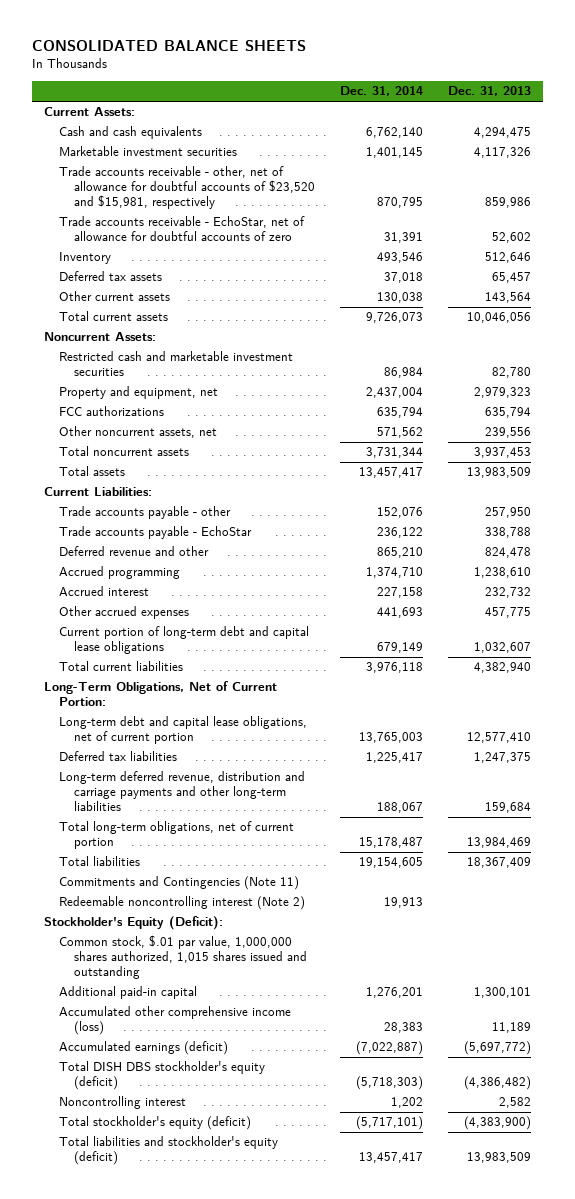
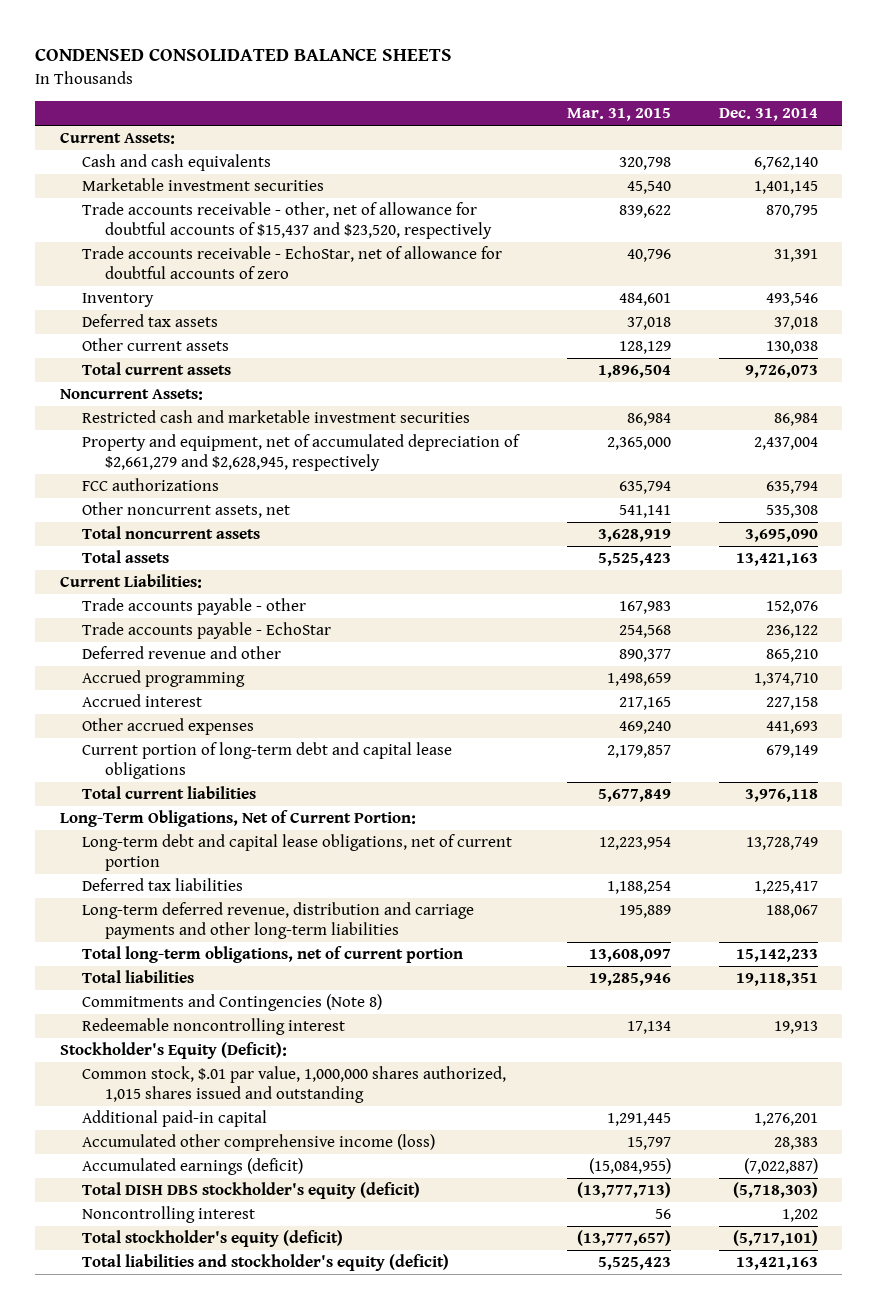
[31,40,306,52] CONSOLIDATED BALANCE SHEETS -> [35,48,453,62] CONDENSED CONSOLIDATED BALANCE SHEETS
[447,86,531,97] Dec. 31, 2013 -> none
none -> [566,108,671,122] Mar. 31, 2015
[58,166,315,210] Trade accounts receivable - other, net of allowance for doubtful accounts of $23,520 and $15,981, respectively -> [82,202,492,240] Trade accounts receivable - other, net of allowance for doubtful accounts of $15,437 and $23,520, respectively
[58,386,218,400] Property and equipment, net -> [82,434,521,472] Property and equipment, net of accumulated depreciation of $2,661,279 and $2,628,945, respectively
[376,427,423,439] 571,562 -> [765,505,818,519] 535,308
[365,447,423,459] 3,731,344 -> [744,529,818,543] 3,695,090
[358,467,423,479] 13,457,417 -> [735,553,818,567] 13,421,163
[358,732,423,744] 13,765,003 -> [745,837,818,851] 13,728,749
[358,837,423,849] 15,178,487 -> [735,949,818,963] 15,142,233
[358,857,423,869] 19,154,605 -> [735,973,818,987] 19,118,351
[58,876,299,891] Commitments and Contingencies (Note 11) -> [82,994,383,1012] Commitments and Contingencies (Note 8)
[58,896,305,911] Redeemable noncontrolling interest (Note 2) -> [82,1018,346,1036] Redeemable noncontrolling interest
[358,1152,423,1164] 13,457,417 -> [735,1257,818,1271] 13,421,163

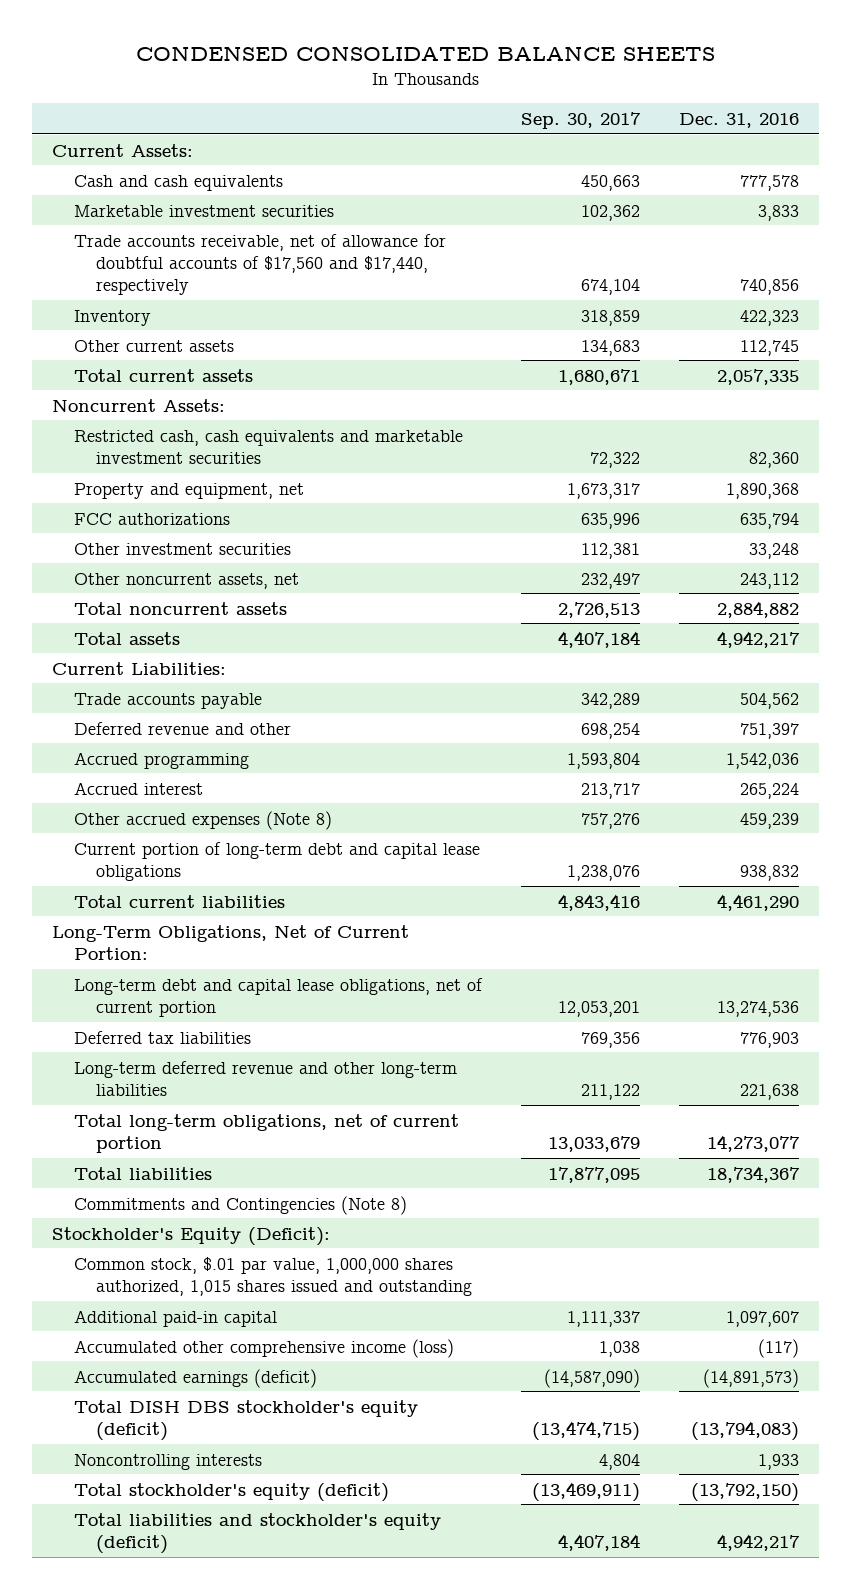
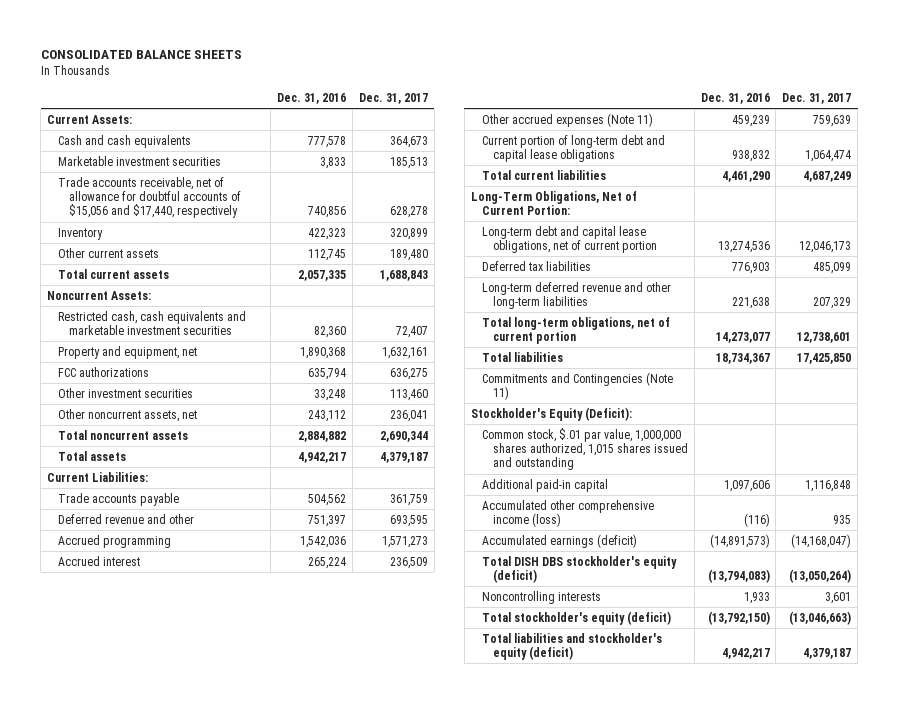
[135,45,715,61] CONDENSED CONSOLIDATED BALANCE SHEETS -> [40,50,242,60] CONSOLIDATED BALANCE SHEETS
[520,111,641,129] Sep. 30, 2017 -> none
none -> [358,92,428,104] Dec. 31, 2017
[73,233,446,296] Trade accounts receivable, net of allowance for doubtful accounts of $17,560 and $17,440, respectively -> [58,176,242,219] Trade accounts receivable, net of allowance for doubtful accounts of $15,056 and $17,440, respectively
[73,810,332,830] Other accrued expenses (Note 8) -> [481,112,653,127] Other accrued expenses (Note 11)
[73,1195,407,1215] Commitments and Contingencies (Note 8) -> [481,371,673,401] Commitments and Contingencies (Note 11)
[726,1310,800,1327] 1,097,607 -> [723,479,770,492] 1,097,606
[758,1338,800,1358] (117) -> [743,513,770,528] (116)

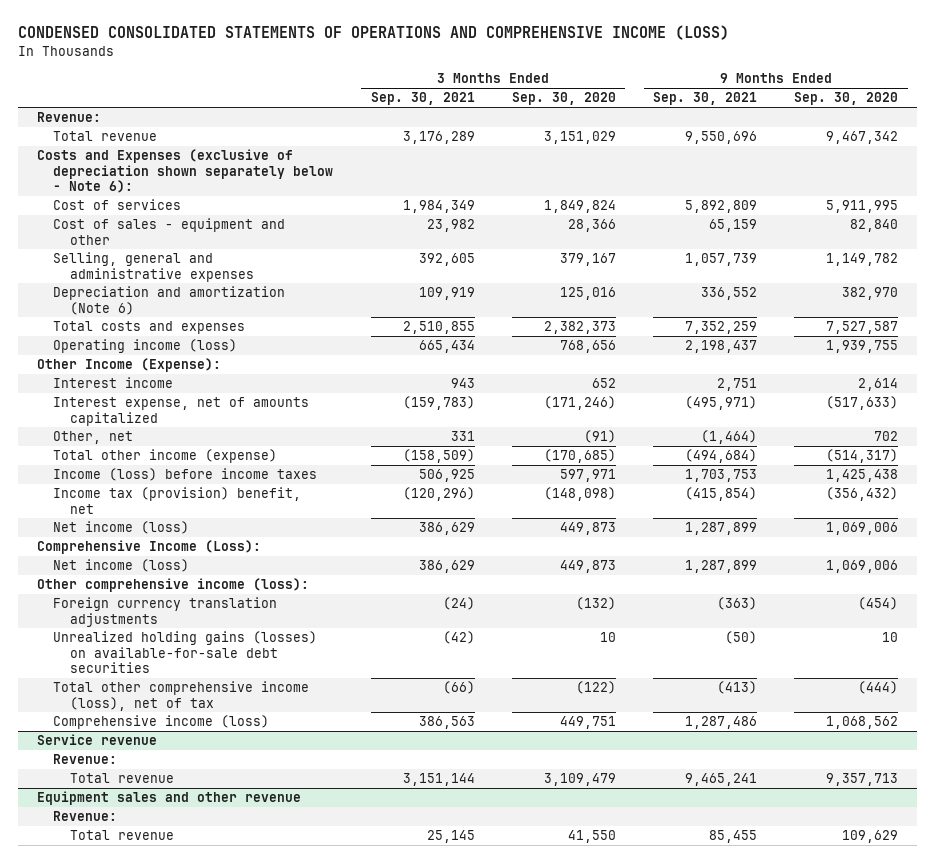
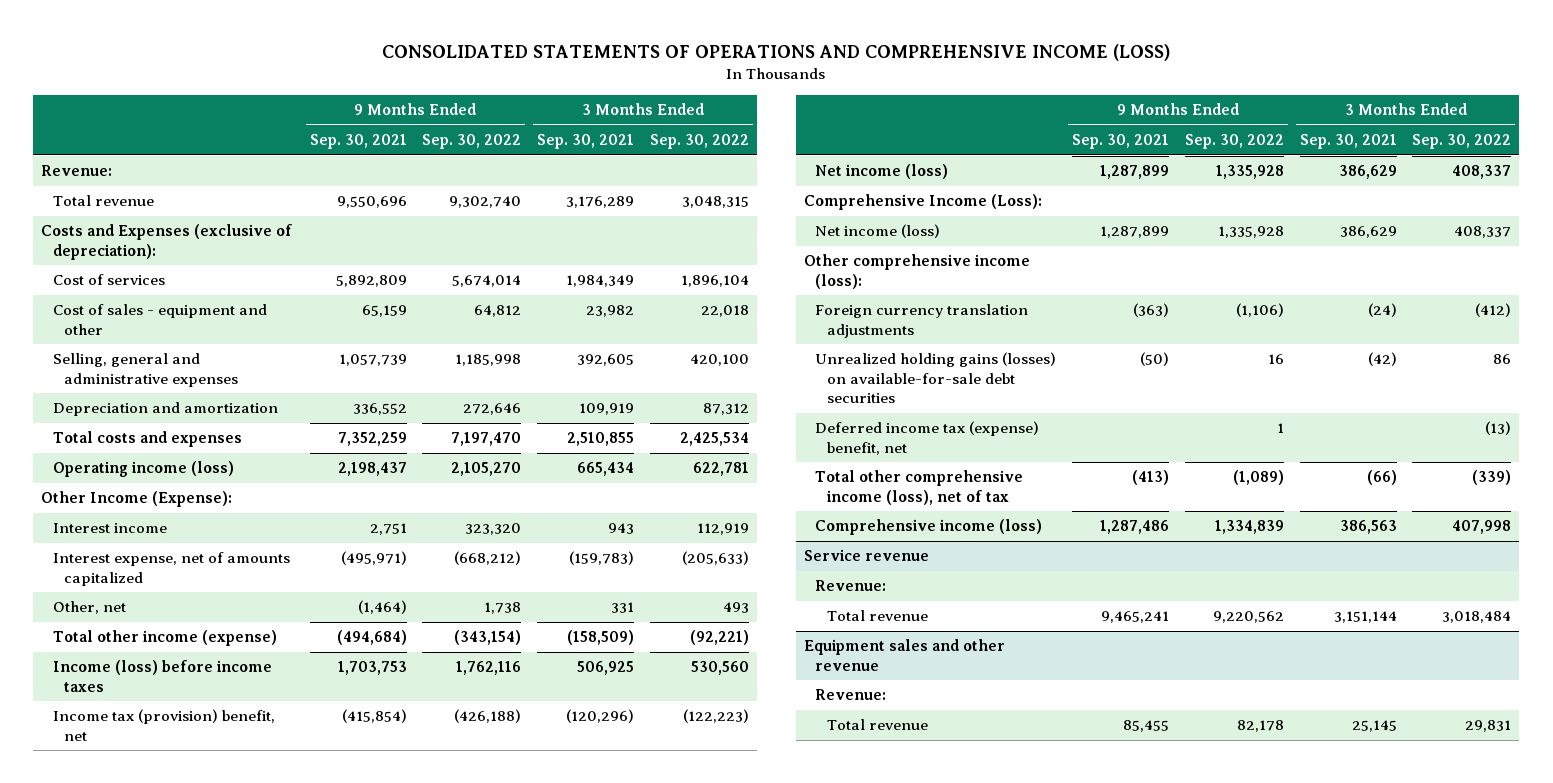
[17,25,729,41] CONDENSED CONSOLIDATED STATEMENTS OF OPERATIONS AND COMPREHENSIVE INCOME (LOSS) -> [382,43,1171,61] CONSOLIDATED STATEMENTS OF OPERATIONS AND COMPREHENSIVE INCOME (LOSS)
[511,92,616,106] Sep. 30, 2020 -> none
[794,92,899,106] Sep. 30, 2020 -> none
none -> [422,134,522,150] Sep. 30, 2022
none -> [649,134,749,150] Sep. 30, 2022
[36,149,334,193] Costs and Expenses (exclusive of depreciation shown separately below - Note 6): -> [41,224,293,260] Costs and Expenses (exclusive of depreciation):
[53,286,286,315] Depreciation and amortization (Note 6) -> [52,402,278,417] Depreciation and amortization
none -> [815,421,1040,455] Deferred income tax (expense) benefit, net

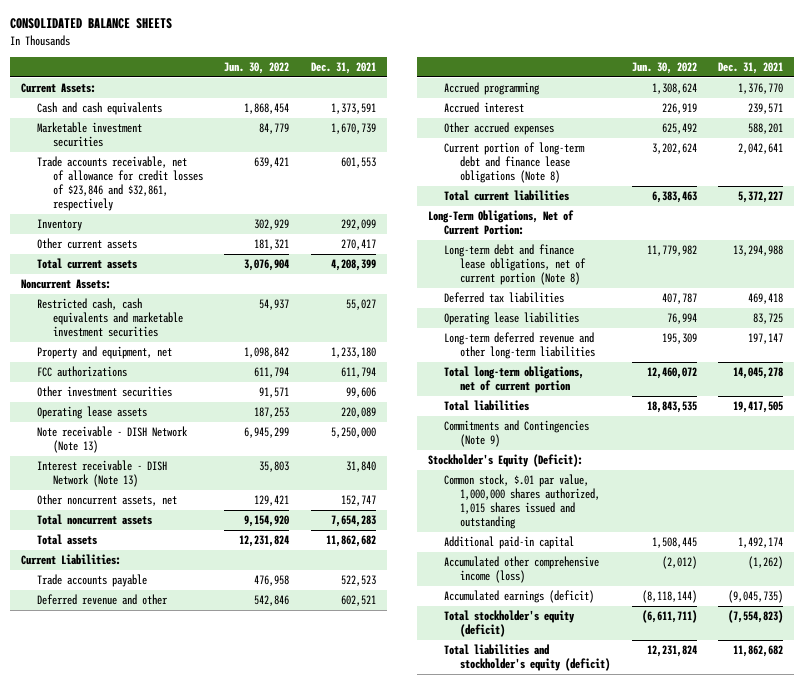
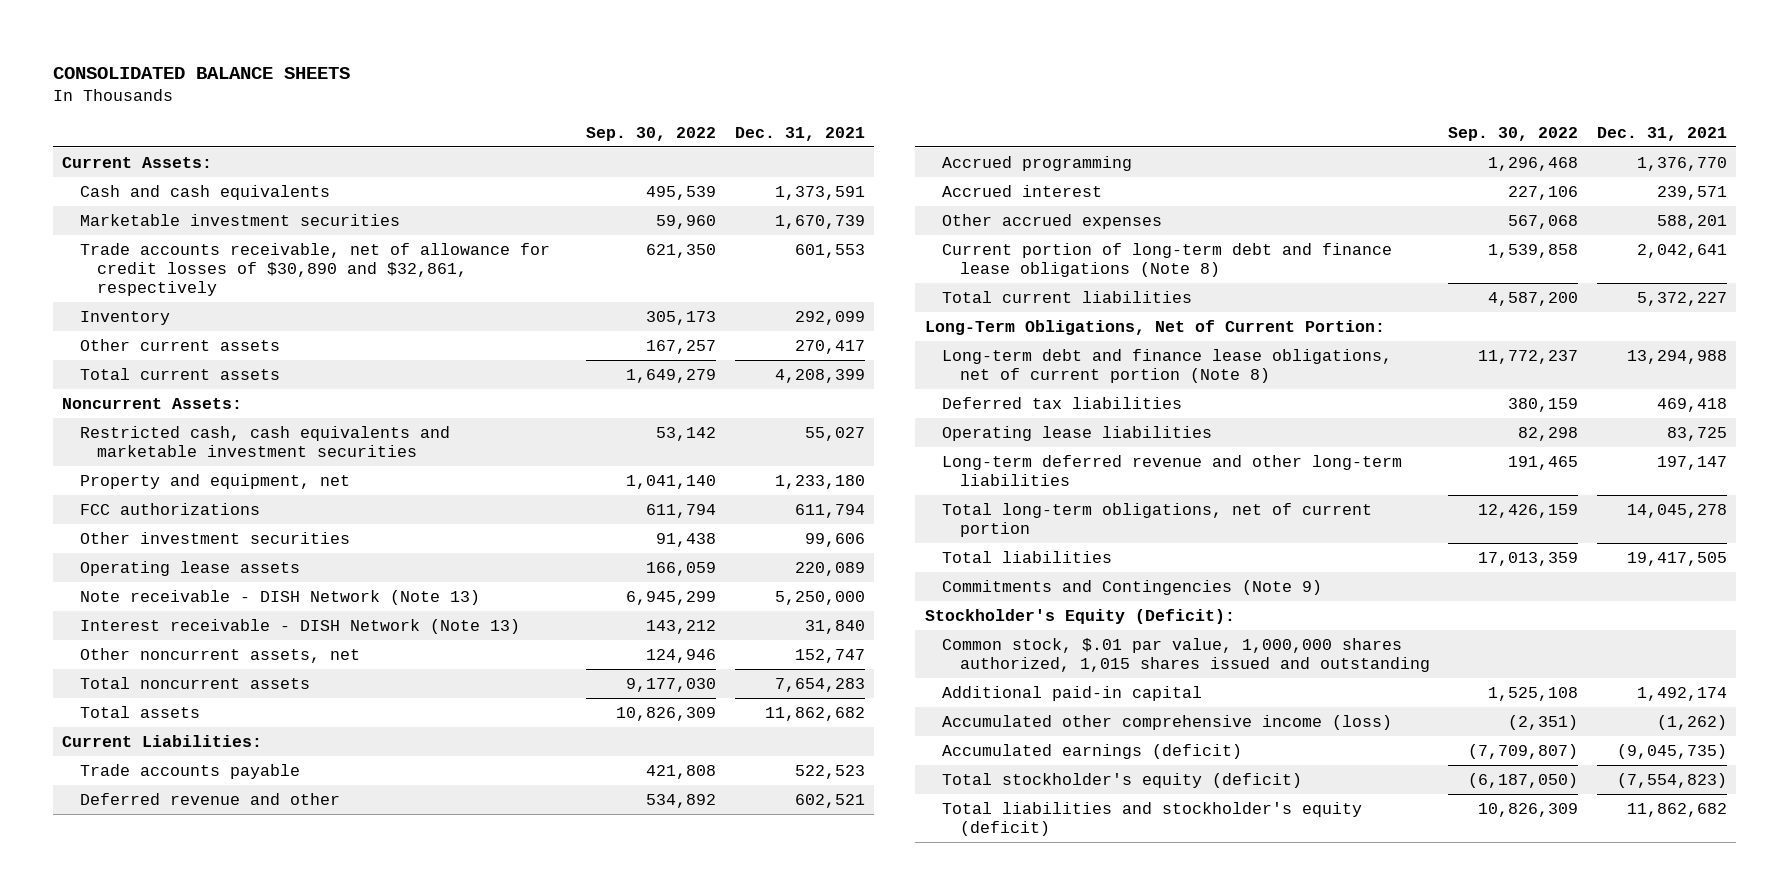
[224,62,290,75] Jun. 30, 2022 -> none
none -> [585,126,716,141] Sep. 30, 2022
[36,156,203,211] Trade accounts receivable, net of allowance for credit losses of $23,846 and $32,861, respectively -> [79,242,550,297] Trade accounts receivable, net of allowance for credit losses of $30,890 and $32,861, respectively

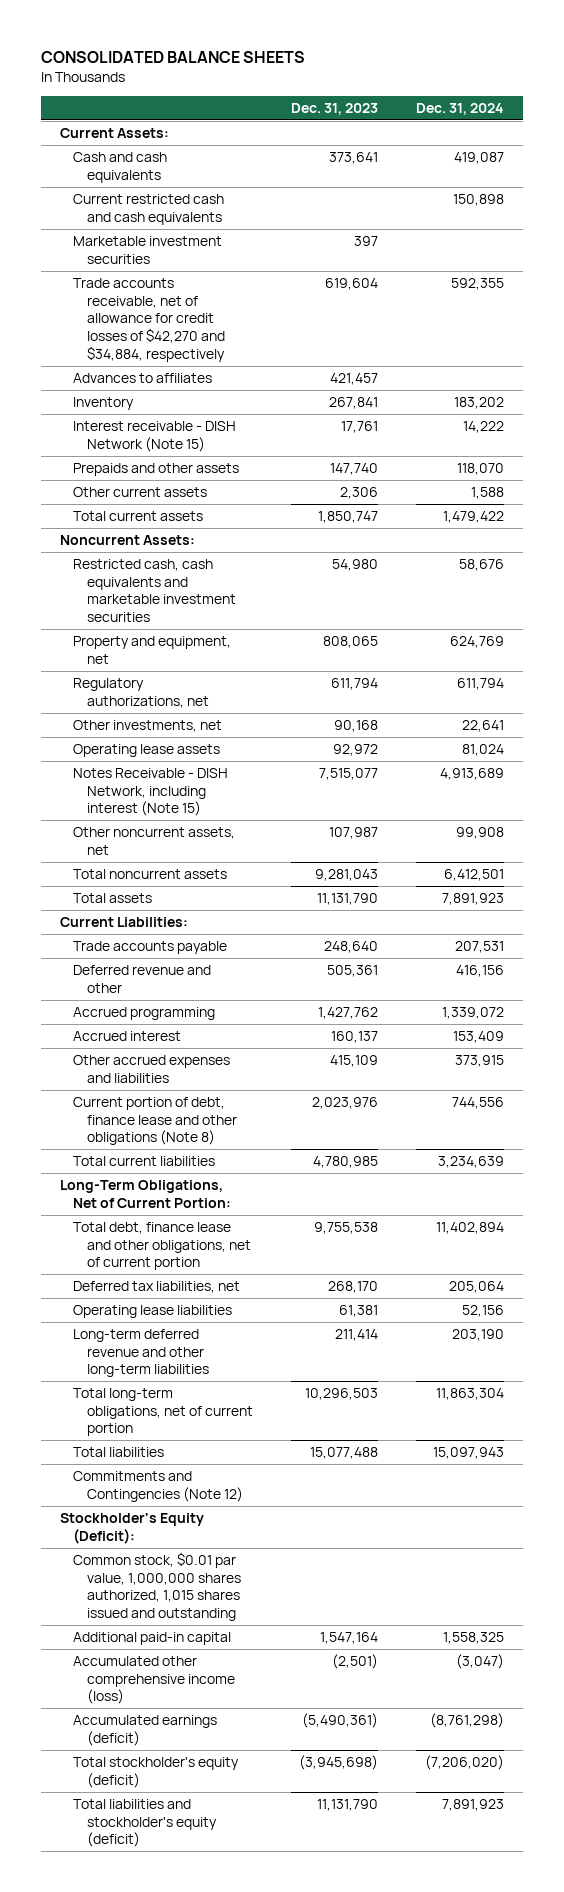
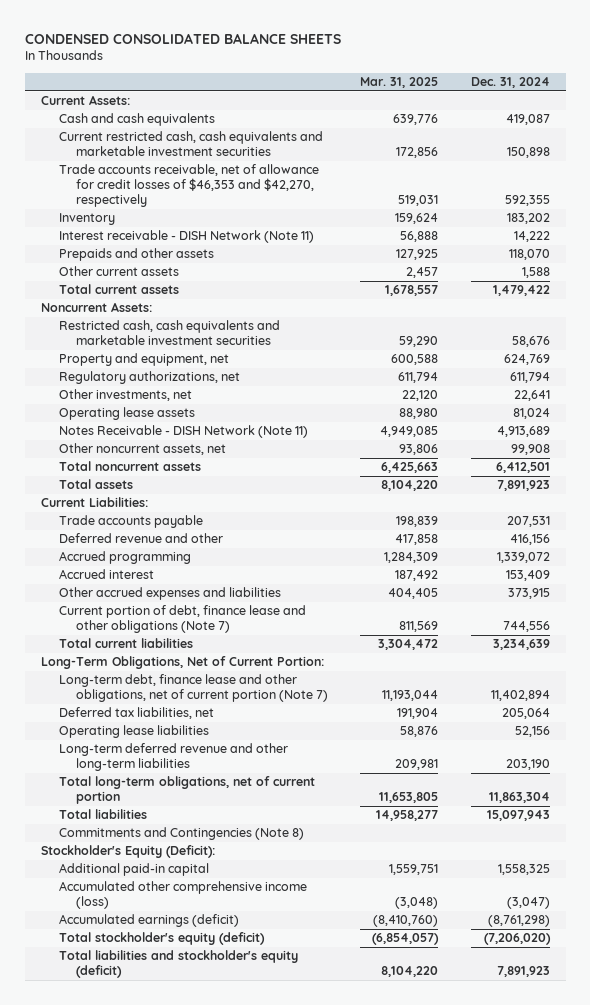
[41,50,306,63] CONSOLIDATED BALANCE SHEETS -> [24,32,341,44] CONDENSED CONSOLIDATED BALANCE SHEETS
[290,102,378,115] Dec. 31, 2023 -> none
none -> [360,77,439,89] Mar. 31, 2025
[73,236,223,264] Marketable investment securities -> none
[73,373,213,384] Advances to affiliates -> none
[73,194,225,225] Current restricted cash and cash equivalents -> [58,131,323,157] Current restricted cash, cash equivalents and marketable investment securities
[73,278,225,362] Trade accounts receivable, net of allowance for credit losses of $42,270 and $34,884, respectively -> [58,164,319,208] Trade accounts receivable, net of allowance for credit losses of $46,353 and $42,270, respectively
[73,421,237,452] Interest receivable - DISH Network (Note 15) -> [58,230,314,244] Interest receivable - DISH Network (Note 11)
[73,768,229,817] Notes Receivable - DISH Network, including interest (Note 15) -> [58,425,308,439] Notes Receivable - DISH Network (Note 11)
[73,1097,237,1146] Current portion of debt, finance lease and other obligations (Note 8) -> [58,605,306,634] Current portion of debt, finance lease and other obligations (Note 7)
[73,1222,251,1271] Total debt, finance lease and other obligations, net of current portion -> [58,674,329,703] Long-term debt, finance lease and other obligations, net of current portion (Note 7)
[73,1471,243,1502] Commitments and Contingencies (Note 12) -> [58,827,304,841] Commitments and Contingencies (Note 8)
[73,1552,241,1622] Common stock, $0.01 par value, 1,000,000 shares authorized, 1,015 shares issued and outstanding -> none

